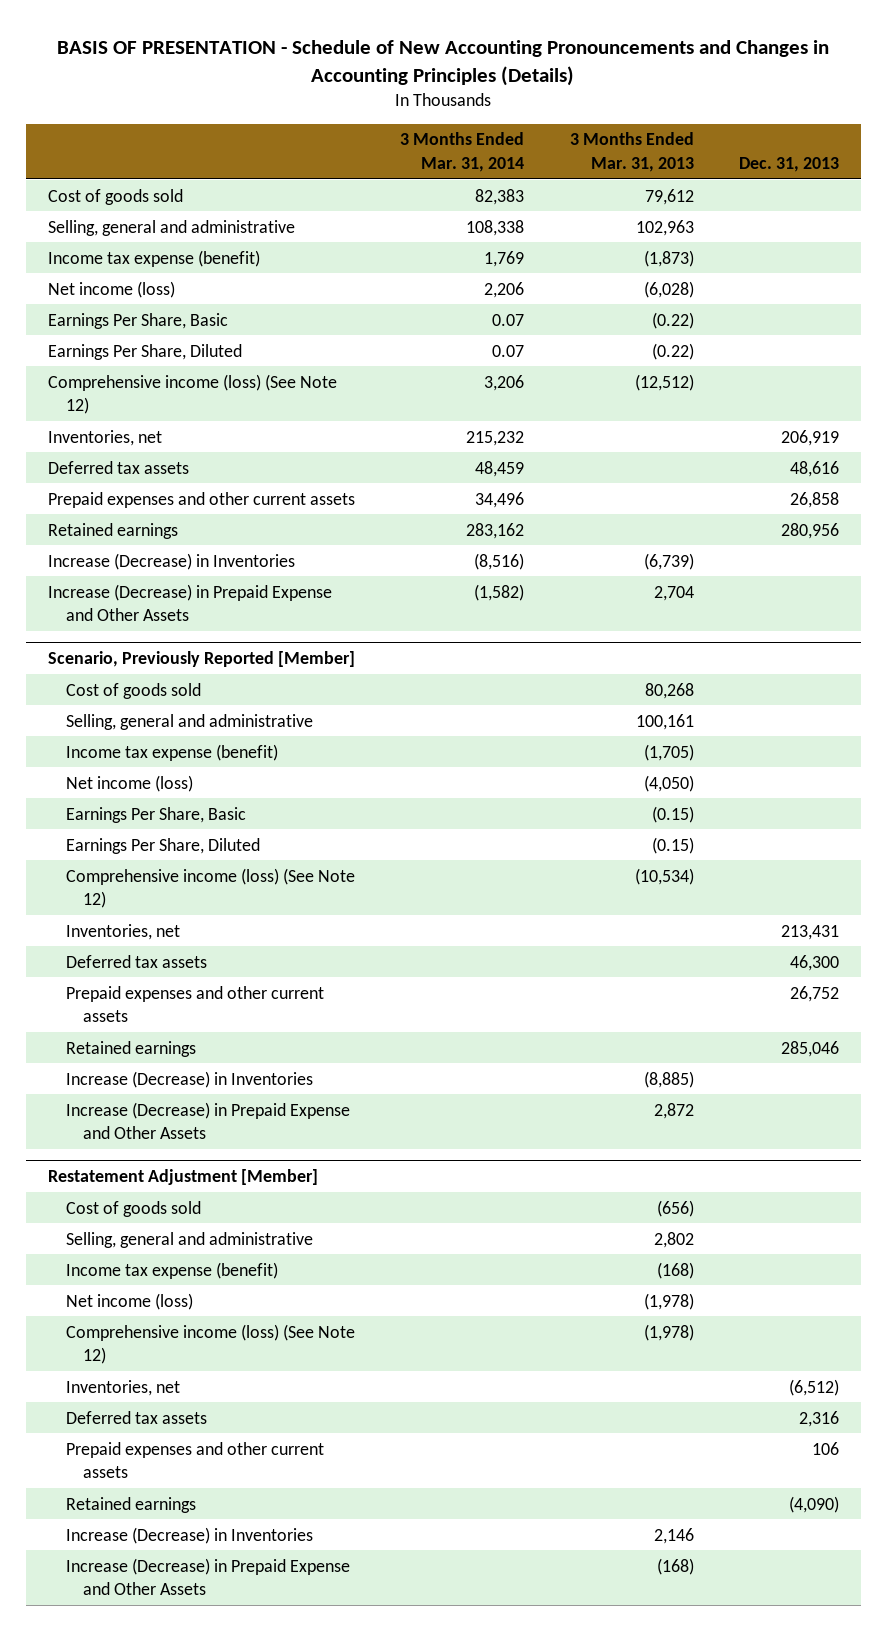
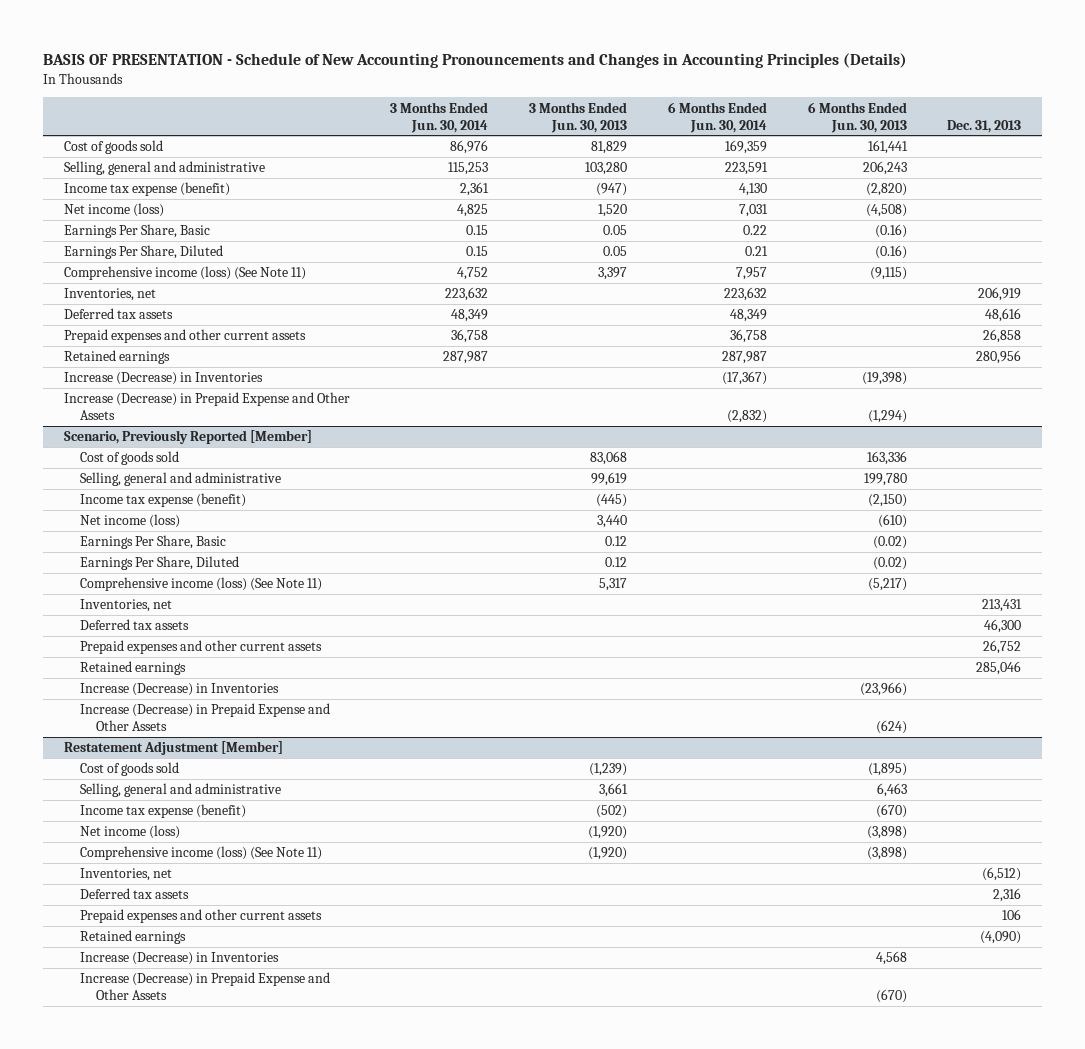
[400,132,525,172] 3 Months Ended Mar. 31, 2014 -> none
[569,132,694,172] 3 Months Ended Mar. 31, 2013 -> none
none -> [390,101,489,133] 3 Months Ended Jun. 30, 2014
none -> [529,101,628,133] 3 Months Ended Jun. 30, 2013
none -> [667,101,767,133] 6 Months Ended Jun. 30, 2014
none -> [807,101,907,133] 6 Months Ended Jun. 30, 2013
[48,373,338,414] Comprehensive income (loss) (See Note 12) -> [63,266,306,281] Comprehensive income (loss) (See Note 11)
[65,867,355,908] Comprehensive income (loss) (See Note 12) -> [79,577,322,592] Comprehensive income (loss) (See Note 11)
[65,1323,355,1364] Comprehensive income (loss) (See Note 12) -> [79,846,322,861] Comprehensive income (loss) (See Note 11)

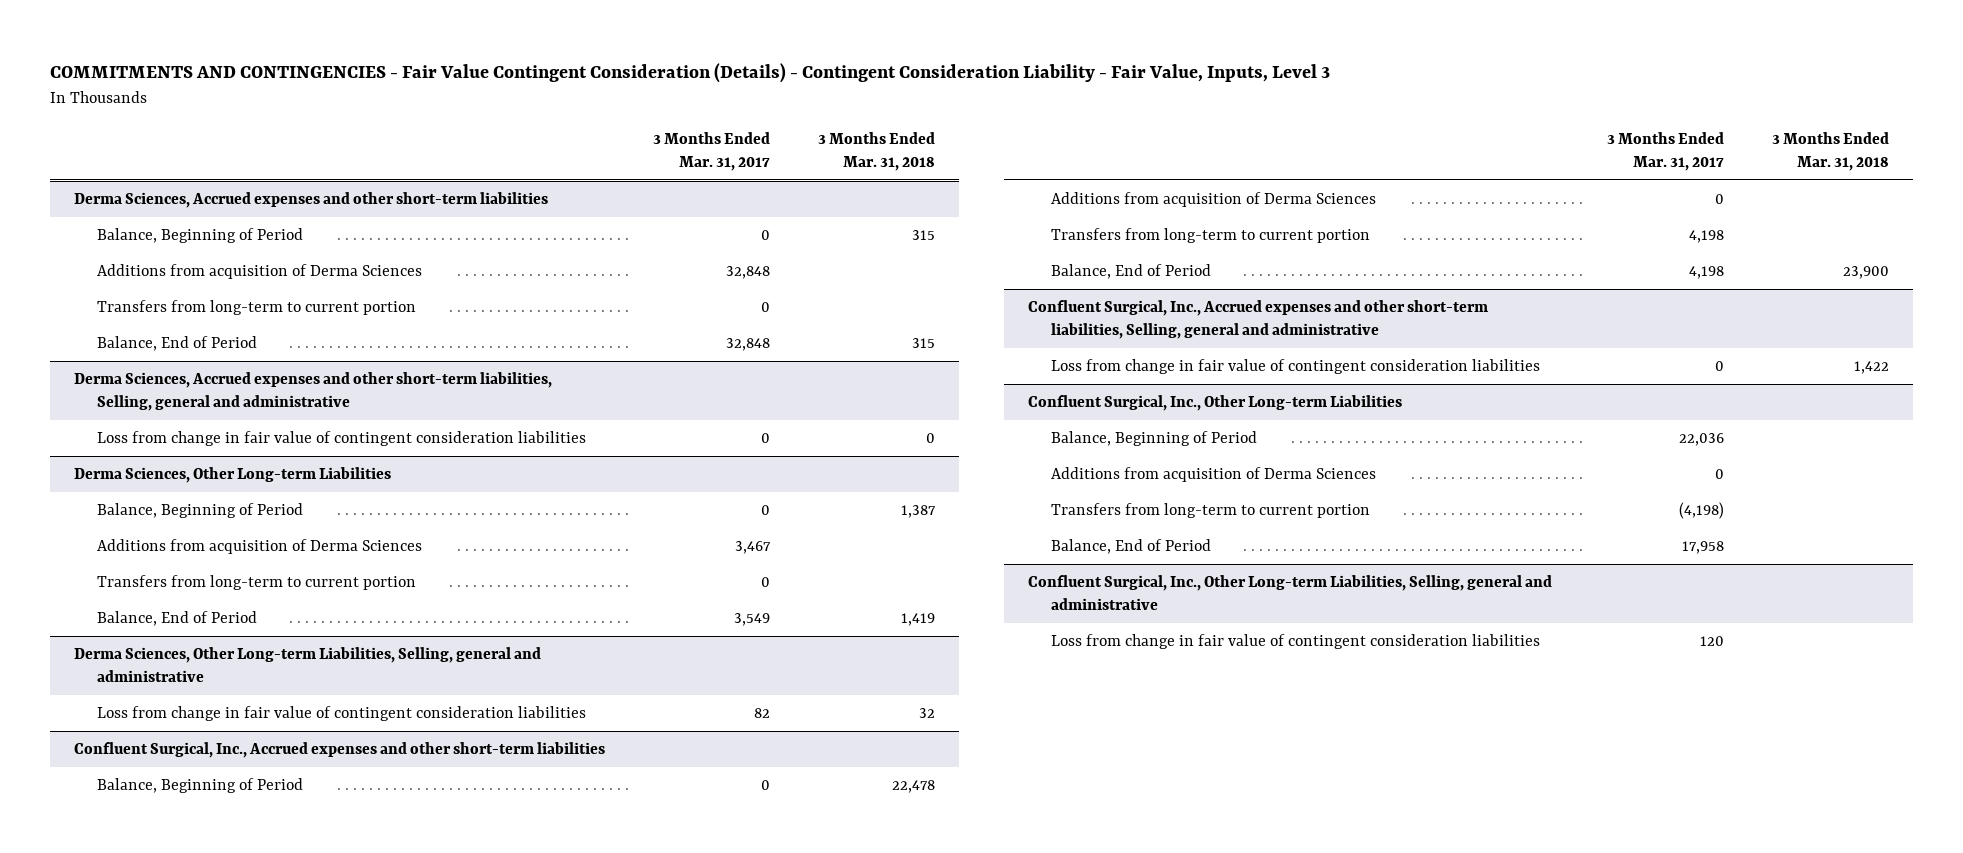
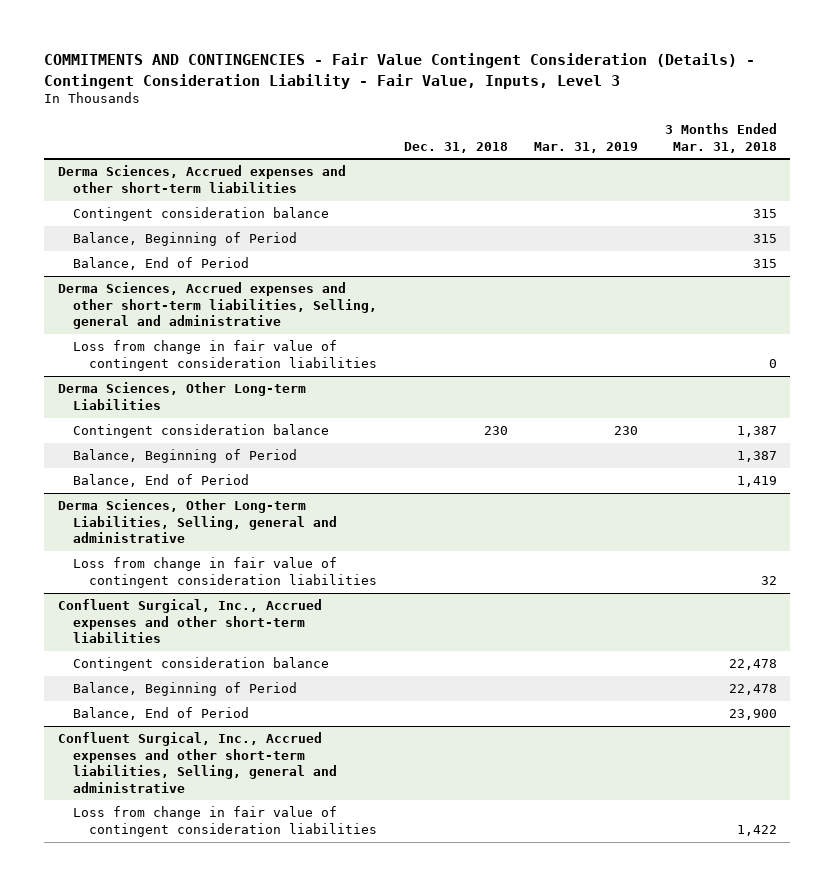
[653,132,771,171] 3 Months Ended Mar. 31, 2017 -> none
none -> [403,141,508,153] Dec. 31, 2018
none -> [534,141,639,153] Mar. 31, 2019
none -> [73,207,330,222] Contingent consideration balance
[97,264,423,280] Additions from acquisition of Derma Sciences -> none
[97,300,417,316] Transfers from long-term to current portion -> none
none -> [73,424,330,439] Contingent consideration balance
[97,539,423,555] Additions from acquisition of Derma Sciences -> none
[97,575,417,591] Transfers from long-term to current portion -> none
none -> [73,657,330,672] Contingent consideration balance
[1051,192,1377,208] Additions from acquisition of Derma Sciences -> none
[1051,228,1371,244] Transfers from long-term to current portion -> none
[1028,395,1403,412] Confluent Surgical, Inc., Other Long-term Liabilities -> none
[1051,431,1258,447] Balance, Beginning of Period -> none
[1051,467,1377,483] Additions from acquisition of Derma Sciences -> none
[1051,503,1371,519] Transfers from long-term to current portion -> none
[1051,539,1212,555] Balance, End of Period -> none
[1028,575,1553,610] Confluent Surgical, Inc., Other Long-term Liabilities, Selling, general and administrative -> none
[1051,634,1541,650] Loss from change in fair value of contingent consideration liabilities -> none

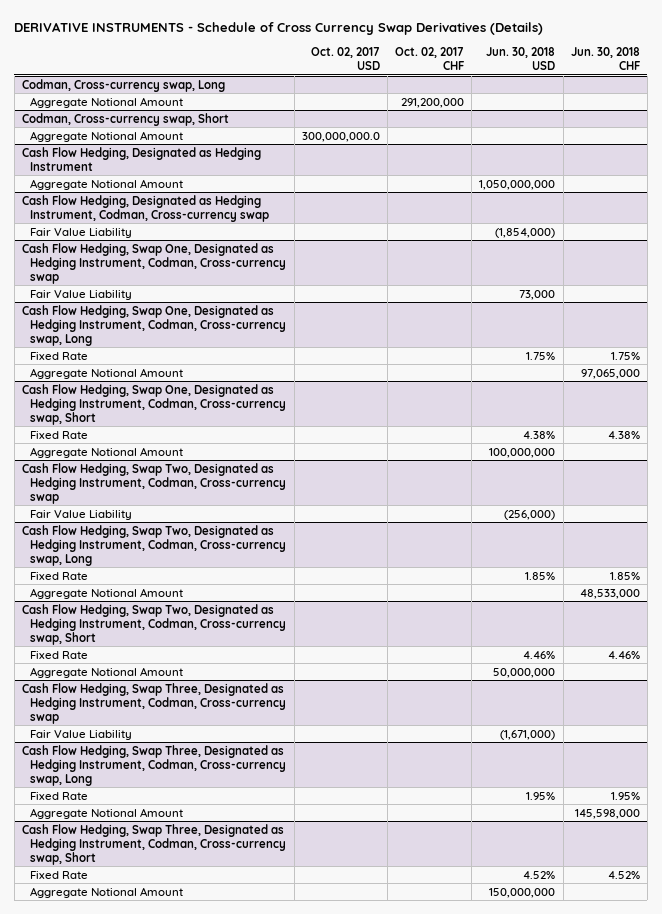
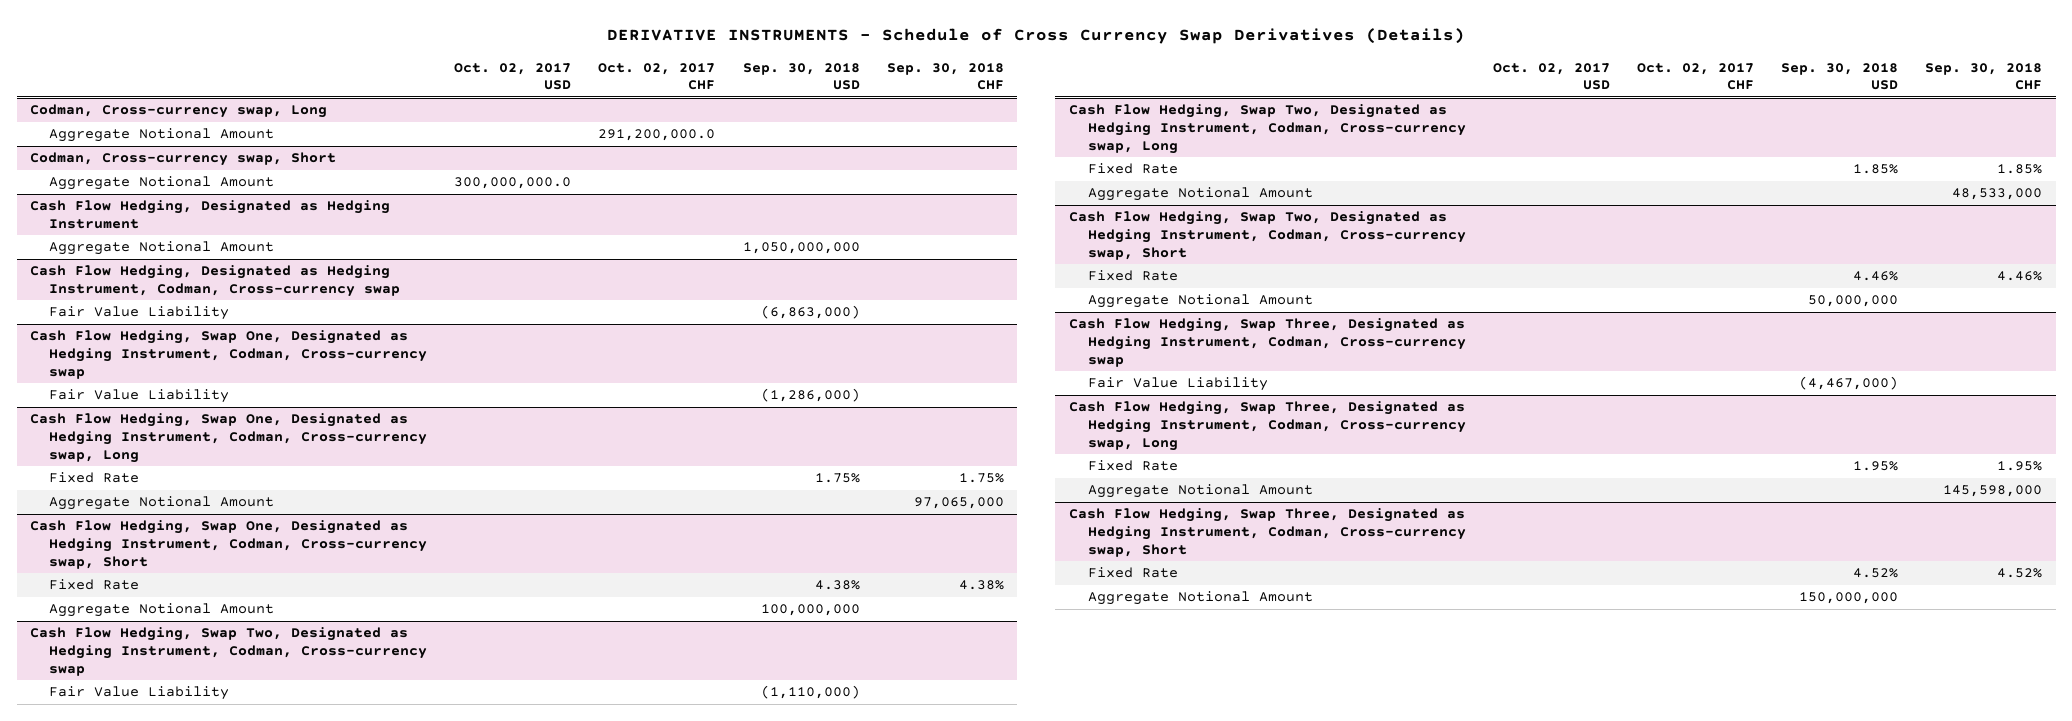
[486,47,556,71] Jun. 30, 2018 USD -> none
[570,47,640,71] Jun. 30, 2018 CHF -> none
none -> [742,62,860,91] Sep. 30, 2018 USD
none -> [886,62,1004,91] Sep. 30, 2018 CHF
[401,97,465,108] 291,200,000 -> [598,129,716,142] 291,200,000.0

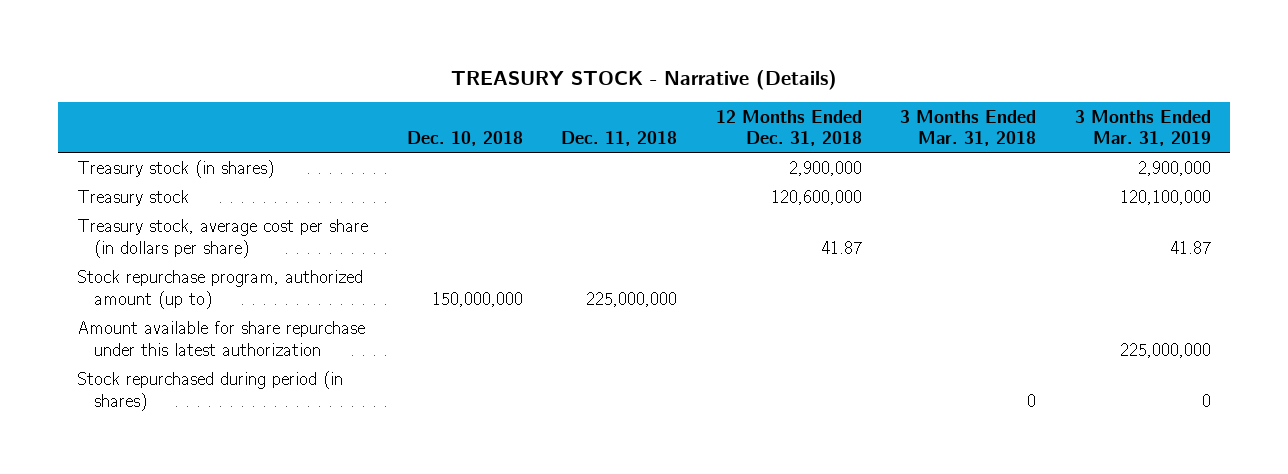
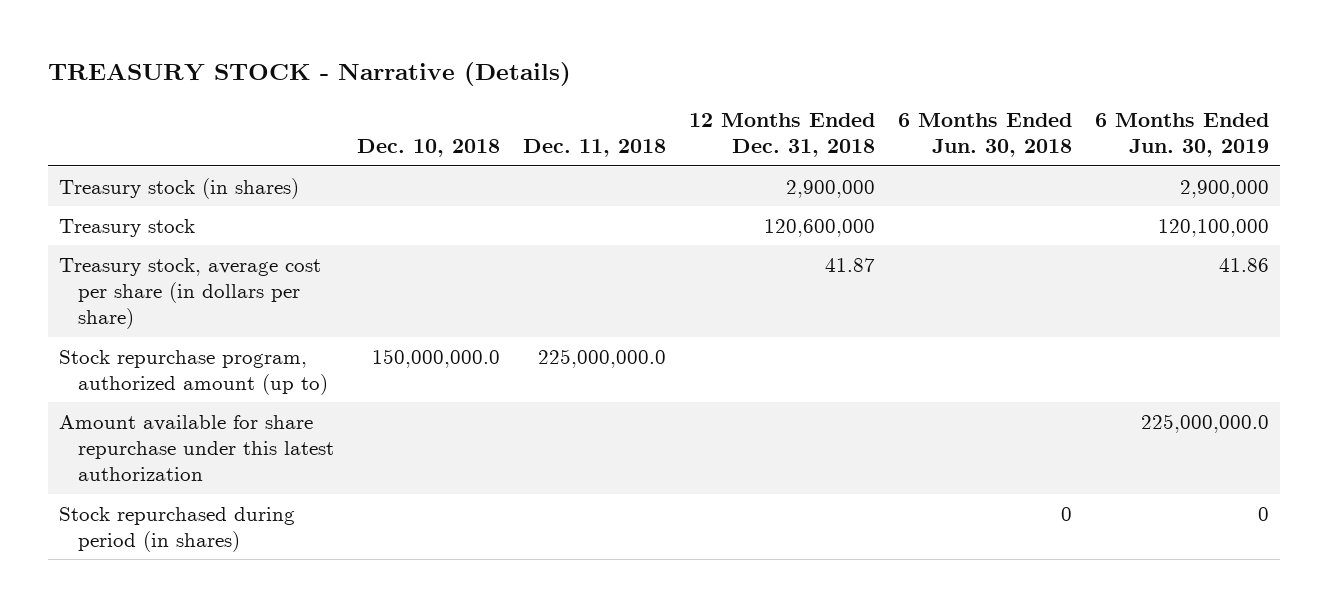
[900,109,1037,147] 3 Months Ended Mar. 31, 2018 -> none
[1074,109,1211,147] 3 Months Ended Mar. 31, 2019 -> none
none -> [897,112,1072,158] 6 Months Ended Jun. 30, 2018
none -> [1094,112,1269,158] 6 Months Ended Jun. 30, 2019
[431,292,523,308] 150,000,000 -> [372,348,501,368] 150,000,000.0
[586,292,678,308] 225,000,000 -> [538,348,667,368] 225,000,000.0

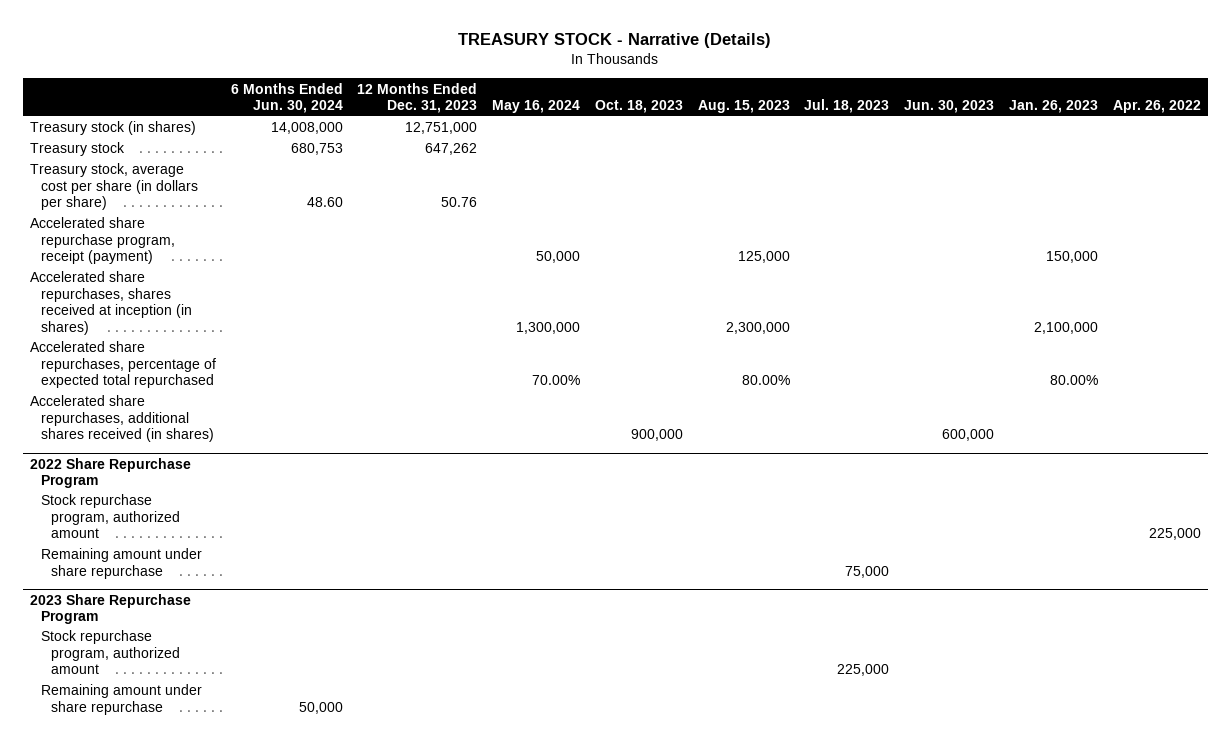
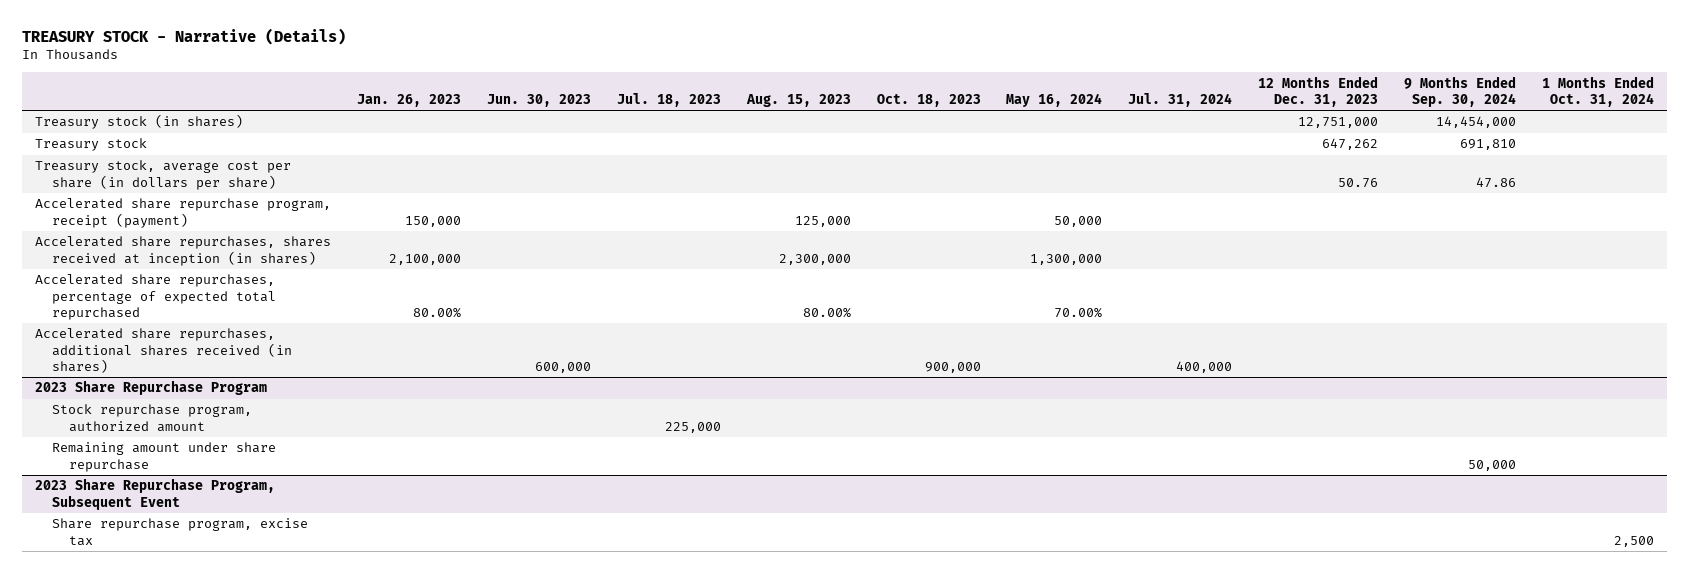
[230,82,343,114] 6 Months Ended Jun. 30, 2024 -> none
[1112,100,1201,114] Apr. 26, 2022 -> none
none -> [1128,92,1233,107] Jul. 31, 2024
none -> [1404,75,1517,107] 9 Months Ended Sep. 30, 2024
none -> [1542,75,1655,107] 1 Months Ended Oct. 31, 2024
[30,457,192,489] 2022 Share Repurchase Program -> none
[40,494,181,539] Stock repurchase program, authorized amount -> none
[40,548,202,579] Remaining amount under share repurchase -> none
none -> [34,478,275,510] 2023 Share Repurchase Program, Subsequent Event
none -> [52,518,309,546] Share repurchase program, excise tax

